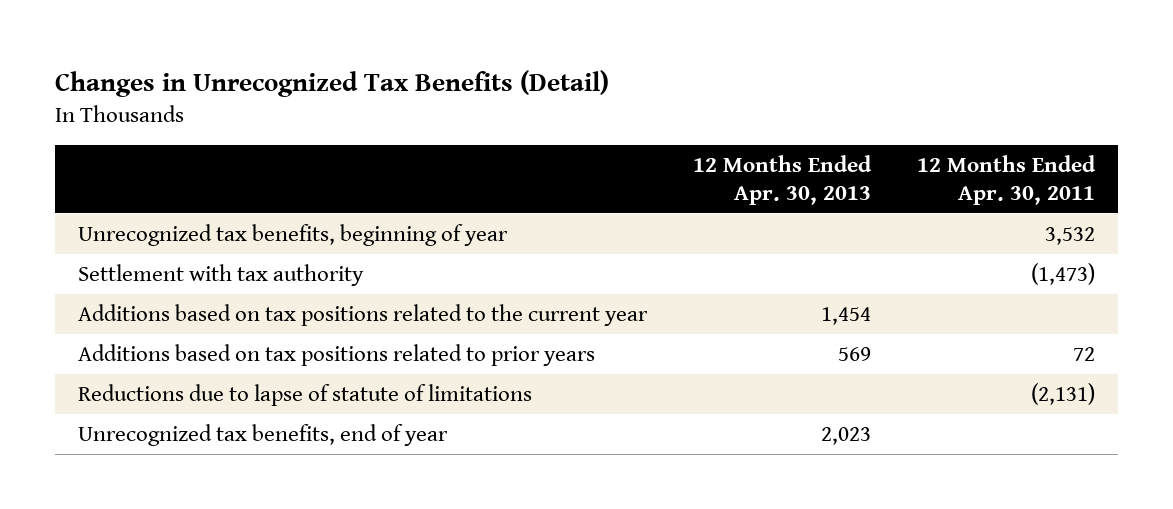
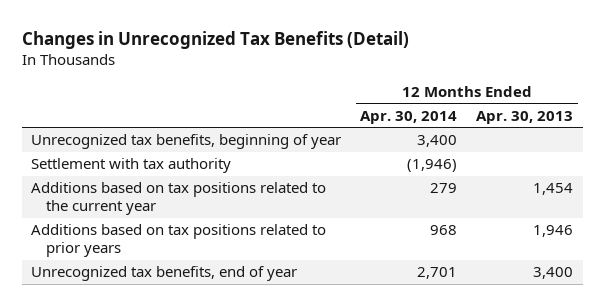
[916,155,1096,206] 12 Months Ended Apr. 30, 2011 -> none
none -> [360,110,458,124] Apr. 30, 2014
[77,384,532,407] Reductions due to lapse of statute of limitations -> none
[837,347,871,362] 569 -> [533,225,574,238] 1,946
[820,427,871,446] 2,023 -> [533,267,574,280] 3,400

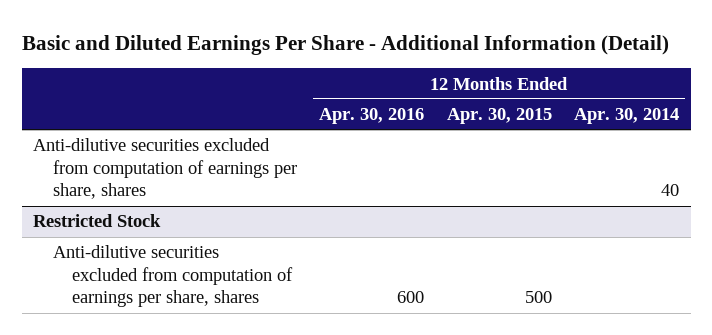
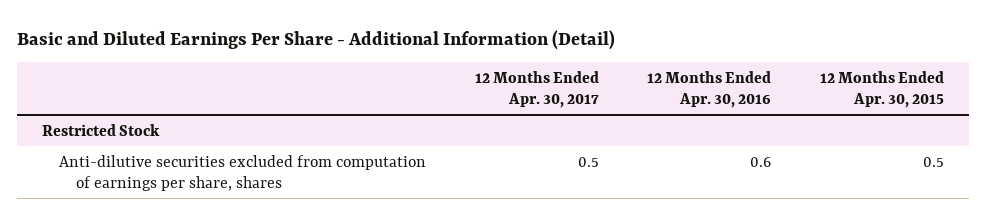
[574,108,680,125] Apr. 30, 2014 -> none
none -> [474,70,599,108] 12 Months Ended Apr. 30, 2017
[32,138,297,200] Anti-dilutive securities excluded from computation of earnings per share, shares -> none
[397,291,425,304] 600 -> [750,156,772,167] 0.6
[524,291,552,304] 500 -> [923,156,945,167] 0.5

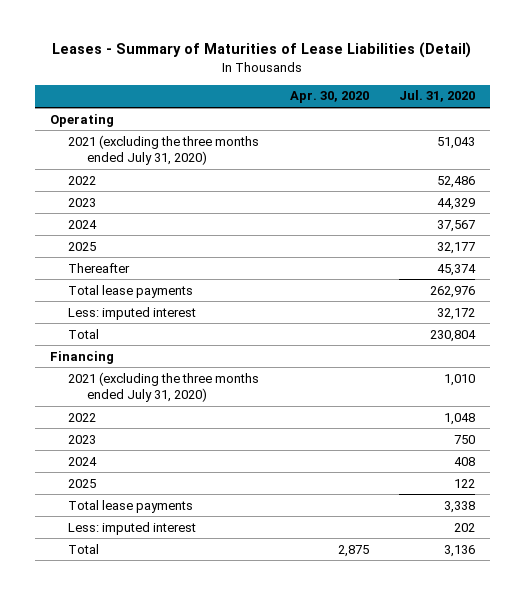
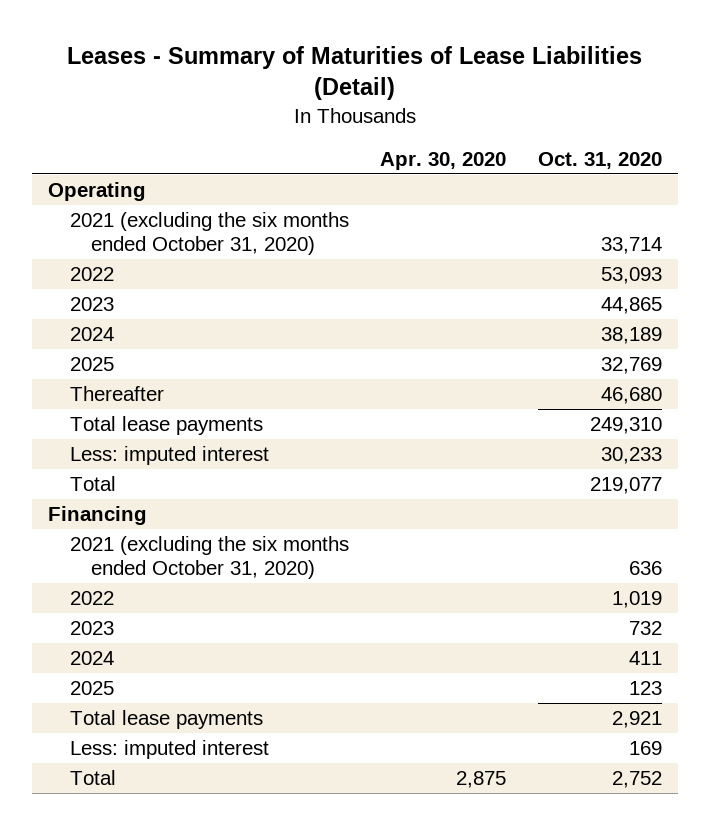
[398,90,475,103] Jul. 31, 2020 -> none
none -> [538,151,663,169] Oct. 31, 2020
[68,134,260,165] 2021 (excluding the three months ended July 31, 2020) -> [69,212,349,256] 2021 (excluding the six months ended October 31, 2020)
[68,371,260,402] 2021 (excluding the three months ended July 31, 2020) -> [69,536,349,580] 2021 (excluding the six months ended October 31, 2020)

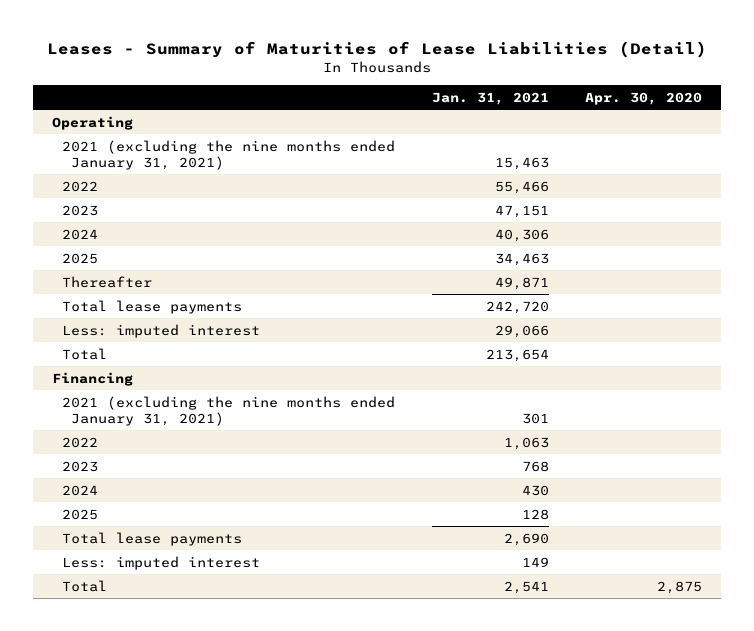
[538,151,663,169] Oct. 31, 2020 -> none
none -> [431,91,549,105] Jan. 31, 2021
[69,212,349,256] 2021 (excluding the six months ended October 31, 2020) -> [61,139,395,170] 2021 (excluding the nine months ended January 31, 2021)
[69,536,349,580] 2021 (excluding the six months ended October 31, 2020) -> [61,395,395,426] 2021 (excluding the nine months ended January 31, 2021)

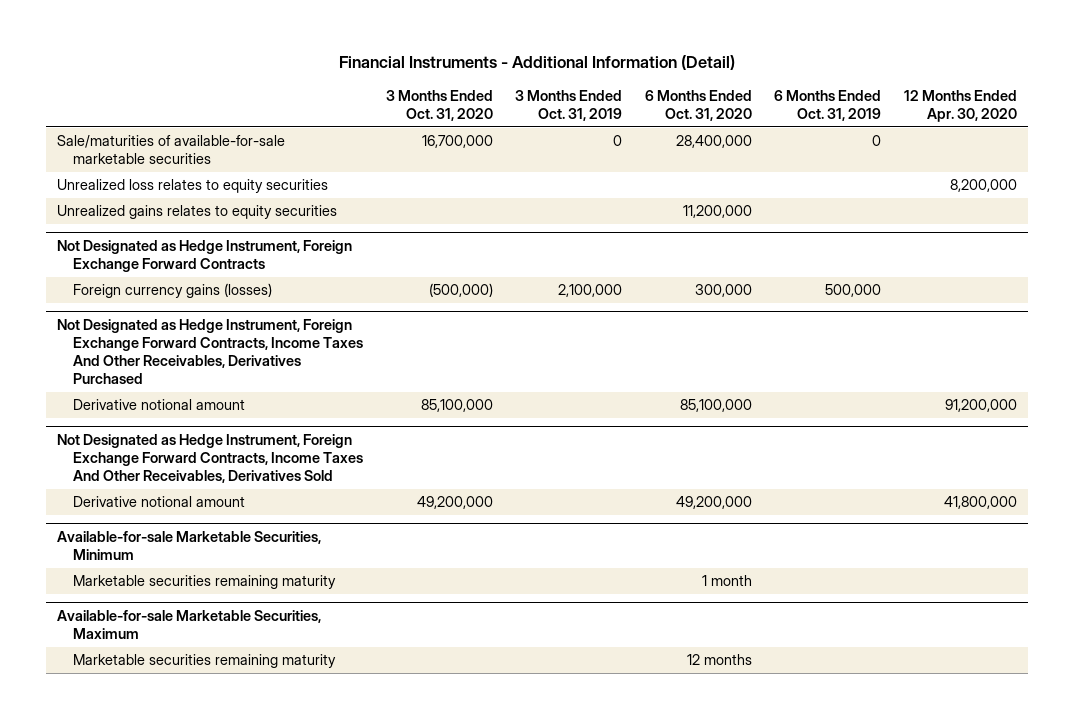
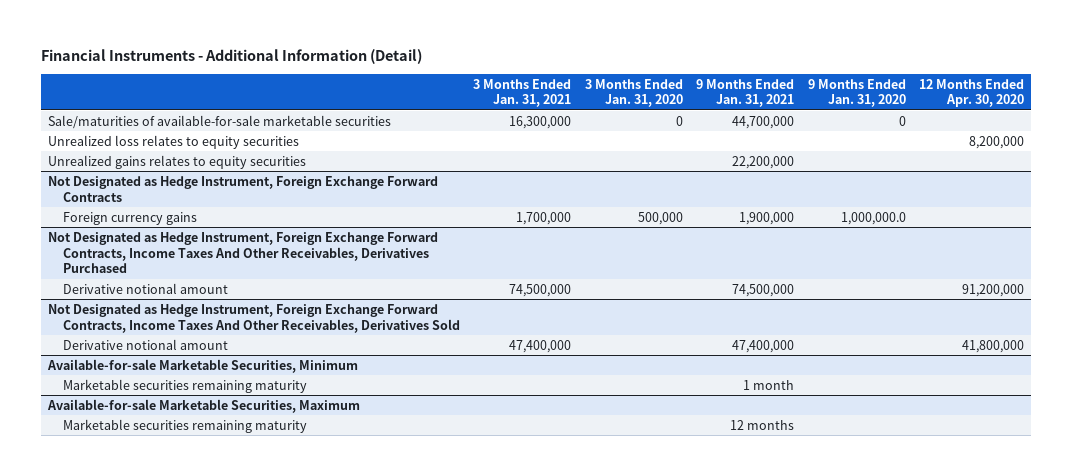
[385,90,493,121] 3 Months Ended Oct. 31, 2020 -> none
[515,90,623,121] 3 Months Ended Oct. 31, 2019 -> none
[644,90,752,121] 6 Months Ended Oct. 31, 2020 -> none
[774,90,882,121] 6 Months Ended Oct. 31, 2019 -> none
none -> [473,78,572,108] 3 Months Ended Jan. 31, 2021
none -> [584,78,683,108] 3 Months Ended Jan. 31, 2020
none -> [696,78,795,108] 9 Months Ended Jan. 31, 2021
none -> [807,78,906,108] 9 Months Ended Jan. 31, 2020
[73,283,273,299] Foreign currency gains (losses) -> [62,211,197,225] Foreign currency gains

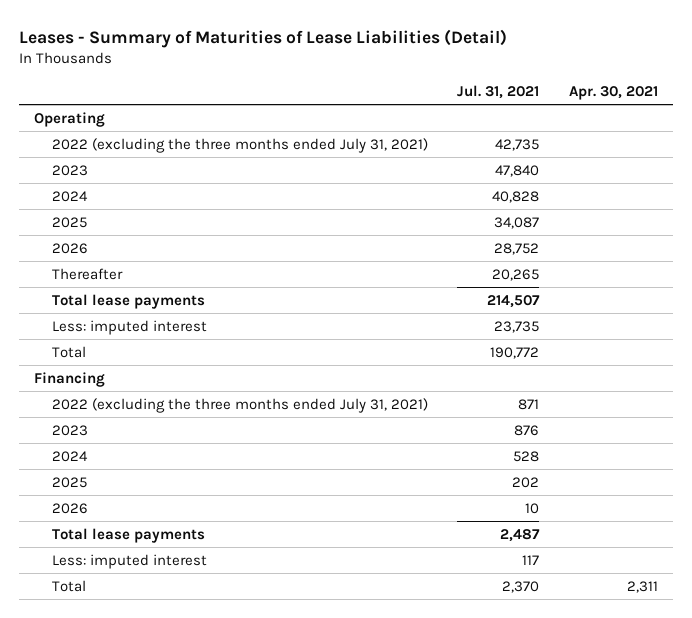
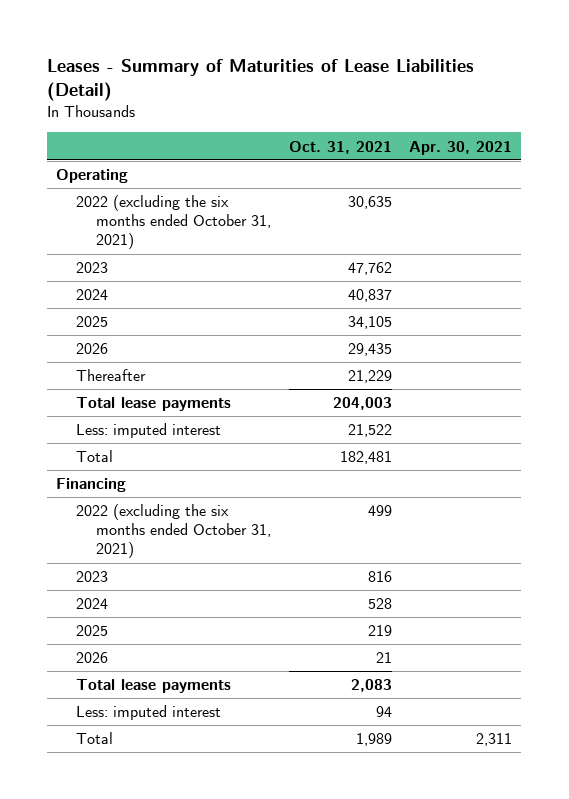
[457,85,540,100] Jul. 31, 2021 -> none
none -> [288,140,392,154] Oct. 31, 2021
[51,137,428,153] 2022 (excluding the three months ended July 31, 2021) -> [76,195,271,250] 2022 (excluding the six months ended October 31, 2021)
[51,397,428,413] 2022 (excluding the three months ended July 31, 2021) -> [76,504,271,559] 2022 (excluding the six months ended October 31, 2021)

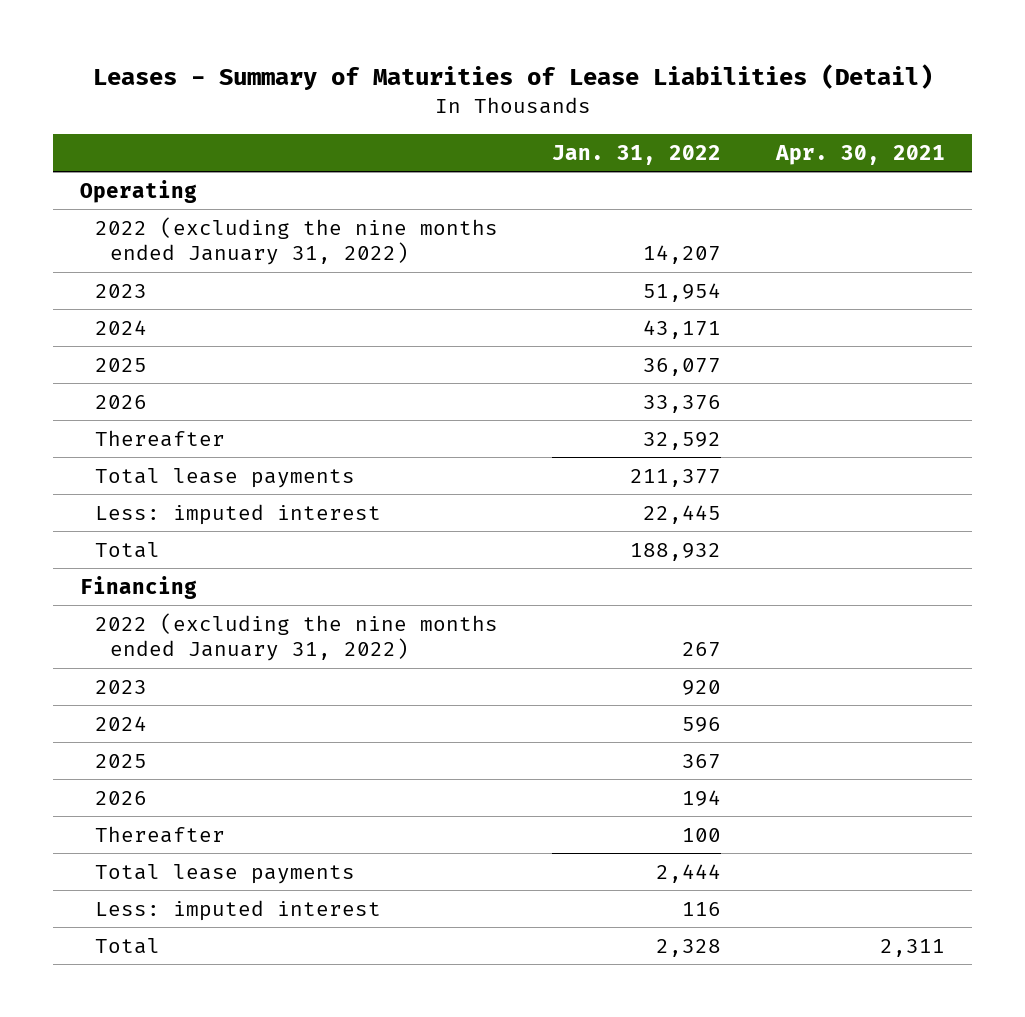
[288,140,392,154] Oct. 31, 2021 -> none
none -> [552,144,722,165] Jan. 31, 2022
[76,195,271,250] 2022 (excluding the six months ended October 31, 2021) -> [95,216,499,266] 2022 (excluding the nine months ended January 31, 2022)
[76,504,271,559] 2022 (excluding the six months ended October 31, 2021) -> [95,612,499,662] 2022 (excluding the nine months ended January 31, 2022)
none -> [95,825,226,843] Thereafter

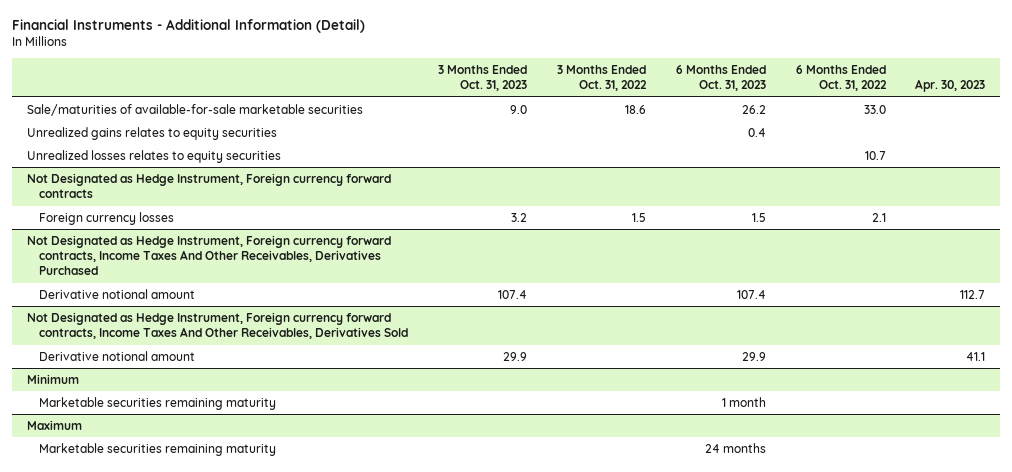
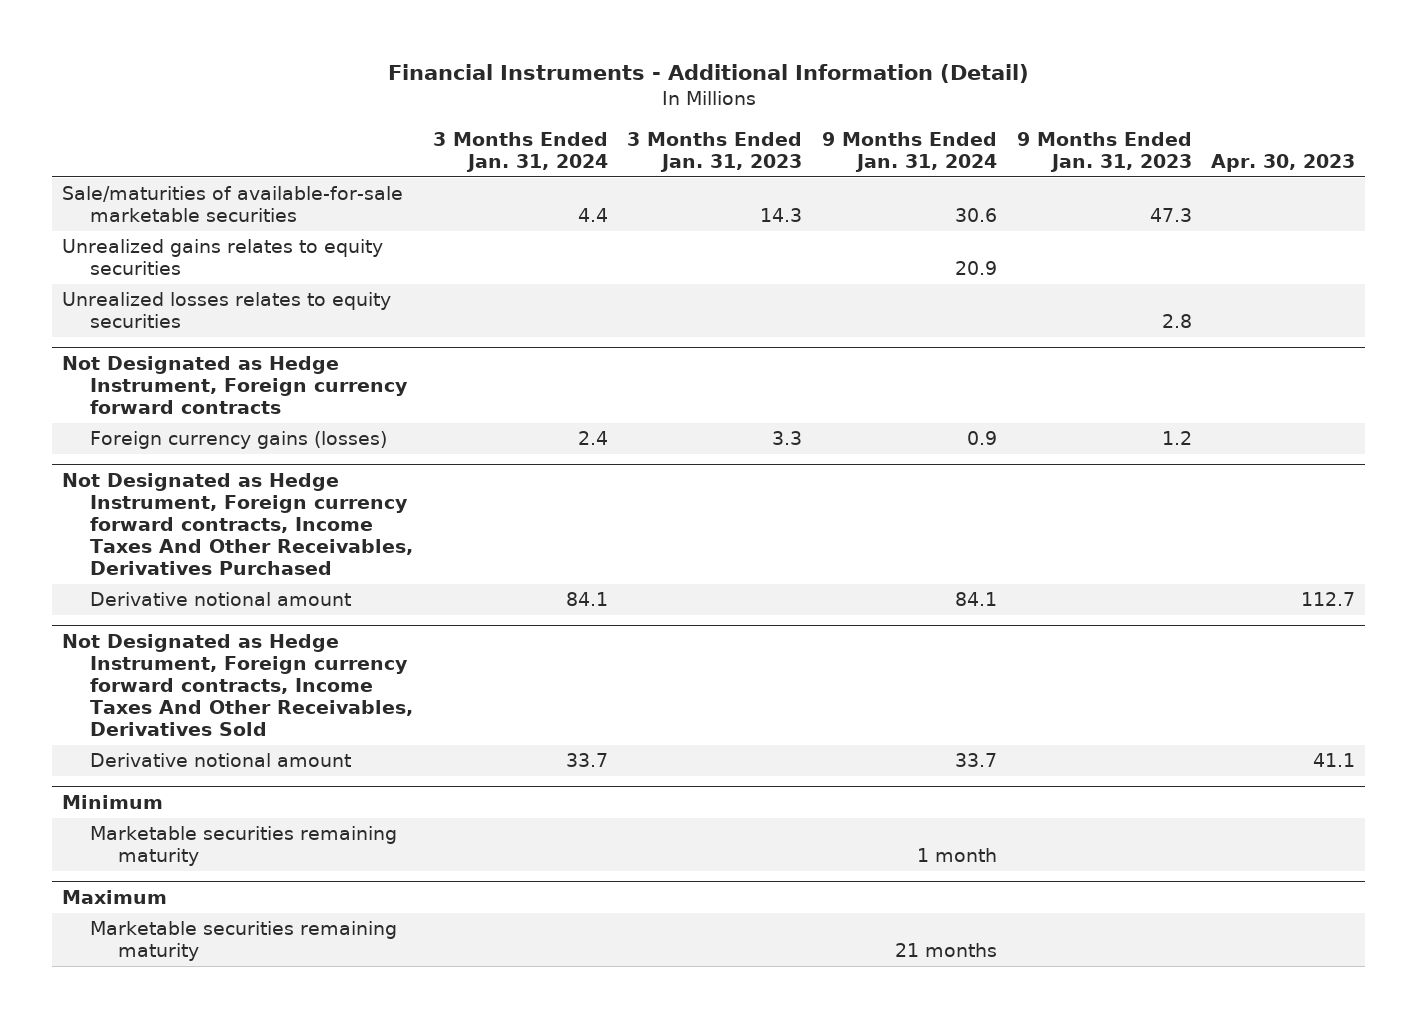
[437,65,527,92] 3 Months Ended Oct. 31, 2023 -> none
[556,65,647,92] 3 Months Ended Oct. 31, 2022 -> none
[675,65,766,92] 6 Months Ended Oct. 31, 2023 -> none
[795,65,887,92] 6 Months Ended Oct. 31, 2022 -> none
none -> [432,131,608,172] 3 Months Ended Jan. 31, 2024
none -> [627,131,803,172] 3 Months Ended Jan. 31, 2023
none -> [822,131,998,172] 9 Months Ended Jan. 31, 2024
none -> [1016,131,1192,172] 9 Months Ended Jan. 31, 2023
[38,211,174,225] Foreign currency losses -> [89,431,387,450] Foreign currency gains (losses)

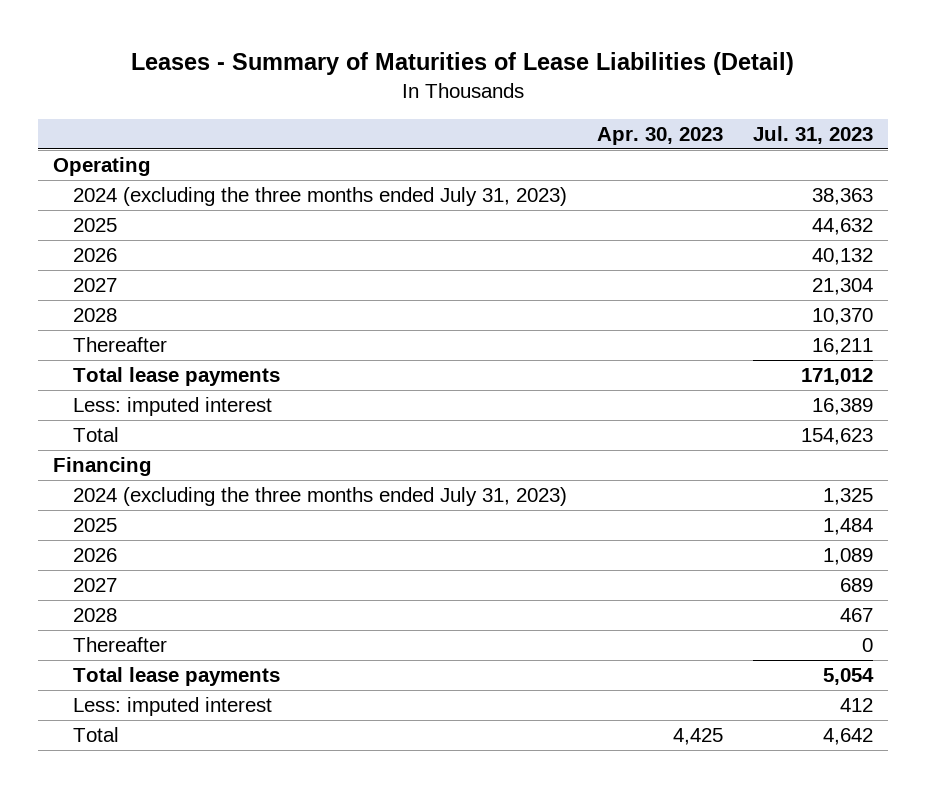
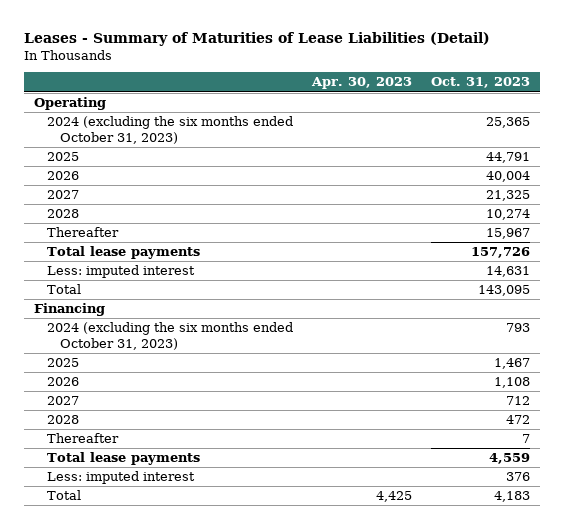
[752,125,873,144] Jul. 31, 2023 -> none
none -> [431,77,531,89] Oct. 31, 2023
[73,187,568,207] 2024 (excluding the three months ended July 31, 2023) -> [46,116,293,145] 2024 (excluding the six months ended October 31, 2023)
[73,487,568,507] 2024 (excluding the three months ended July 31, 2023) -> [46,322,293,351] 2024 (excluding the six months ended October 31, 2023)

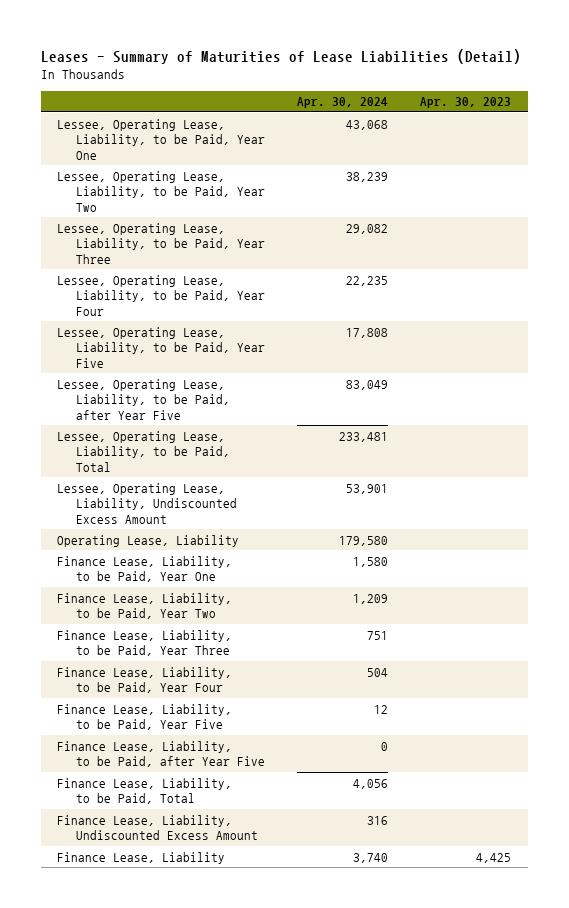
[431,77,531,89] Oct. 31, 2023 -> none
none -> [297,97,389,109] Apr. 30, 2024
[33,97,106,111] Operating -> none
[46,116,293,145] 2024 (excluding the six months ended October 31, 2023) -> none
[46,227,119,238] Thereafter -> none
[33,303,105,317] Financing -> none
[46,322,293,351] 2024 (excluding the six months ended October 31, 2023) -> none
[46,433,119,444] Thereafter -> none
[46,152,79,162] 2025 -> [57,118,265,160] Lessee, Operating Lease, Liability, to be Paid, Year One
[46,171,79,181] 2026 -> [57,170,265,212] Lessee, Operating Lease, Liability, to be Paid, Year Two
[46,190,79,200] 2027 -> [57,222,265,264] Lessee, Operating Lease, Liability, to be Paid, Year Three
[46,209,79,219] 2028 -> [57,274,265,316] Lessee, Operating Lease, Liability, to be Paid, Year Four
none -> [57,326,265,368] Lessee, Operating Lease, Liability, to be Paid, Year Five
none -> [57,378,230,420] Lessee, Operating Lease, Liability, to be Paid, after Year Five
[46,246,200,260] Total lease payments -> [57,430,230,472] Lessee, Operating Lease, Liability, to be Paid, Total
[46,265,195,279] Less: imputed interest -> [57,482,237,524] Lessee, Operating Lease, Liability, Undiscounted Excess Amount
[46,284,81,295] Total -> [57,534,240,547] Operating Lease, Liability
[46,358,79,368] 2025 -> [57,555,233,583] Finance Lease, Liability, to be Paid, Year One
[46,377,79,387] 2026 -> [57,592,233,620] Finance Lease, Liability, to be Paid, Year Two
[46,396,79,406] 2027 -> [57,629,233,657] Finance Lease, Liability, to be Paid, Year Three
[46,415,79,425] 2028 -> [57,666,233,694] Finance Lease, Liability, to be Paid, Year Four
none -> [57,703,233,731] Finance Lease, Liability, to be Paid, Year Five
none -> [57,740,265,768] Finance Lease, Liability, to be Paid, after Year Five
[46,452,200,466] Total lease payments -> [57,777,233,805] Finance Lease, Liability, to be Paid, Total
[46,471,195,485] Less: imputed interest -> [57,814,258,841] Finance Lease, Liability, Undiscounted Excess Amount
[46,490,81,501] Total -> [57,851,226,864] Finance Lease, Liability

